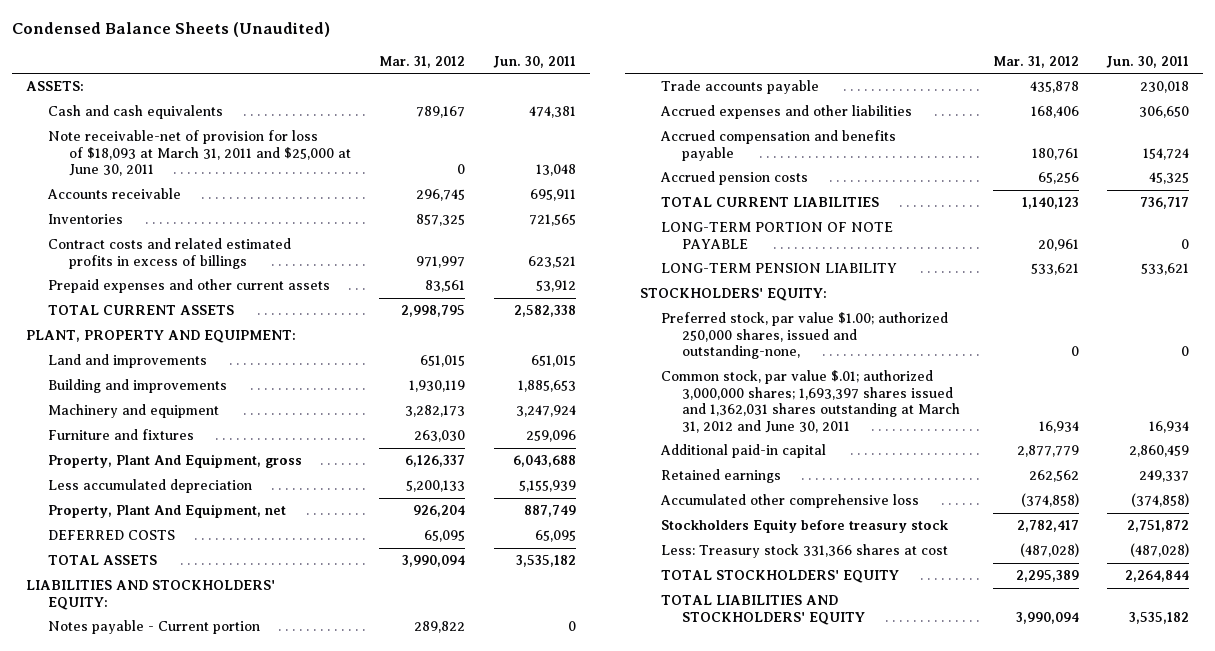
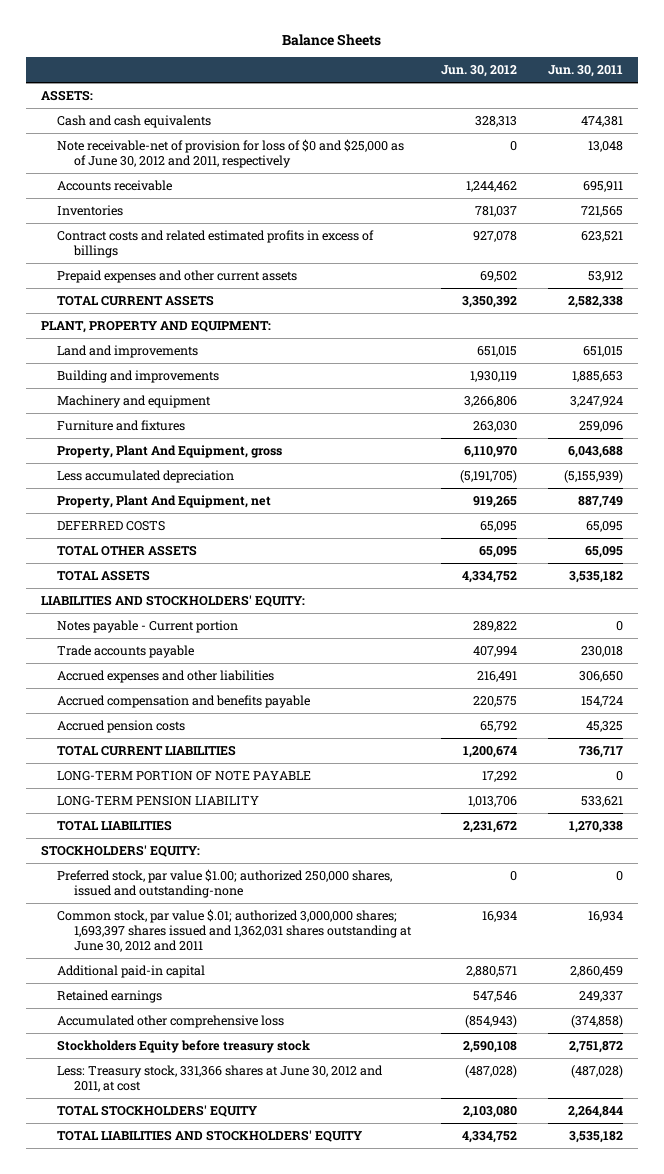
[11,22,330,38] Condensed Balance Sheets (Unaudited) -> [282,33,382,46] Balance Sheets
[379,55,466,68] Mar. 31, 2012 -> none
none -> [441,65,518,78] Jun. 30, 2012
[47,130,351,177] Note receivable-net of provision for loss of $18,093 at March 31, 2011 and $25,000 at June 30, 2011 -> [57,138,405,168] Note receivable-net of provision for loss of $0 and $25,000 as of June 30, 2012 and 2011, respectively
[518,480,576,493] 5,155,939 -> [563,469,623,483] (5,155,939)
none -> [57,544,198,556] TOTAL OTHER ASSETS
none -> [57,819,173,831] TOTAL LIABILITIES
[661,312,949,360] Preferred stock, par value $1.00; authorized 250,000 shares, issued and outstanding-none, -> [57,868,393,898] Preferred stock, par value $1.00; authorized 250,000 shares, issued and outstanding-none
[661,370,961,433] Common stock, par value $.01; authorized 3,000,000 shares; 1,693,397 shares issued and 1,362,031 shares outstanding at March 31, 2012 and June 30, 2011 -> [57,908,412,952] Common stock, par value $.01; authorized 3,000,000 shares; 1,693,397 shares issued and 1,362,031 shares outstanding at June 30, 2012 and 2011
[661,544,949,559] Less: Treasury stock 331,366 shares at cost -> [57,1064,384,1092] Less: Treasury stock, 331,366 shares at June 30, 2012 and 2011, at cost

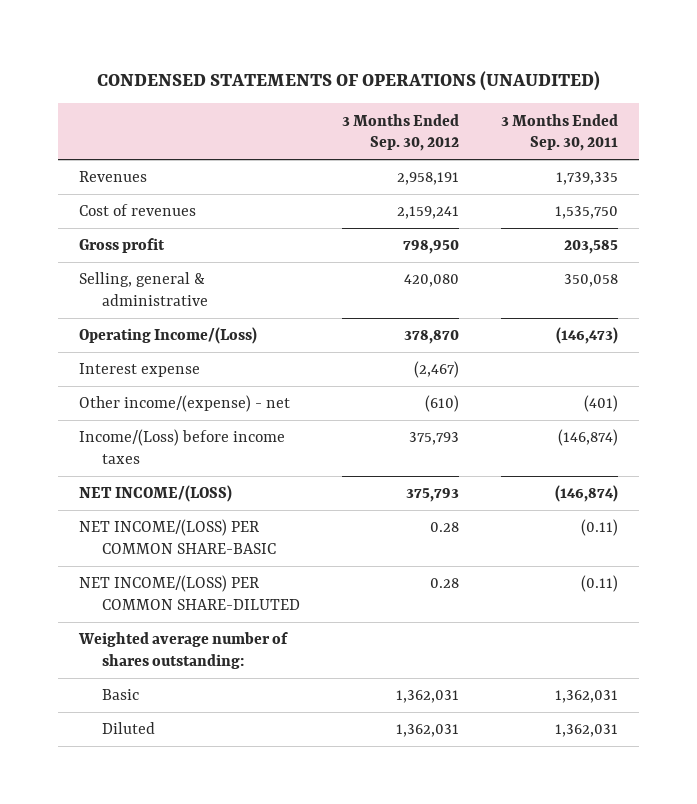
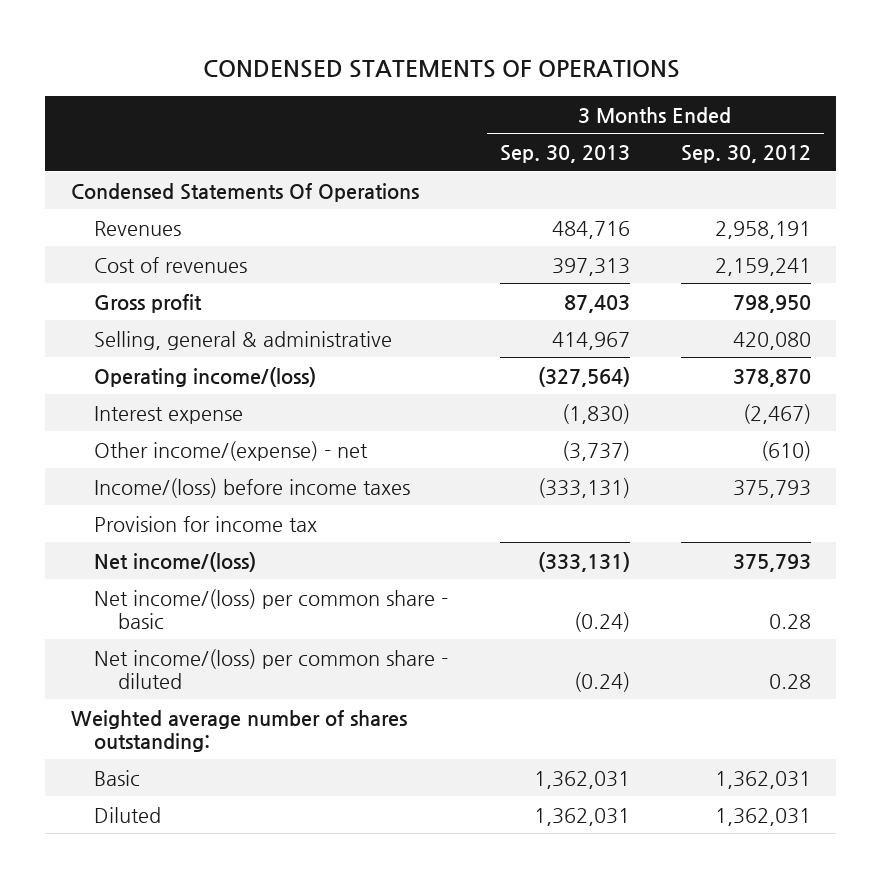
[96,70,600,91] CONDENSED STATEMENTS OF OPERATIONS (UNAUDITED) -> [202,59,680,78] CONDENSED STATEMENTS OF OPERATIONS
[501,113,619,152] 3 Months Ended Sep. 30, 2011 -> none
none -> [499,144,630,163] Sep. 30, 2013
none -> [70,182,419,202] Condensed Statements Of Operations
[79,327,258,345] Operating Income/(Loss) -> [94,366,317,387] Operating income/(loss)
[79,429,286,464] Income/(Loss) before income taxes -> [94,477,411,498] Income/(loss) before income taxes
none -> [94,515,318,532] Provision for income tax
[79,485,233,503] NET INCOME/(LOSS) -> [94,551,257,572] Net income/(loss)
[79,519,277,554] NET INCOME/(LOSS) PER COMMON SHARE-BASIC -> [94,588,449,629] Net income/(loss) per common share - basic
[79,575,301,610] NET INCOME/(LOSS) PER COMMON SHARE-DILUTED -> [94,648,449,689] Net income/(loss) per common share - diluted

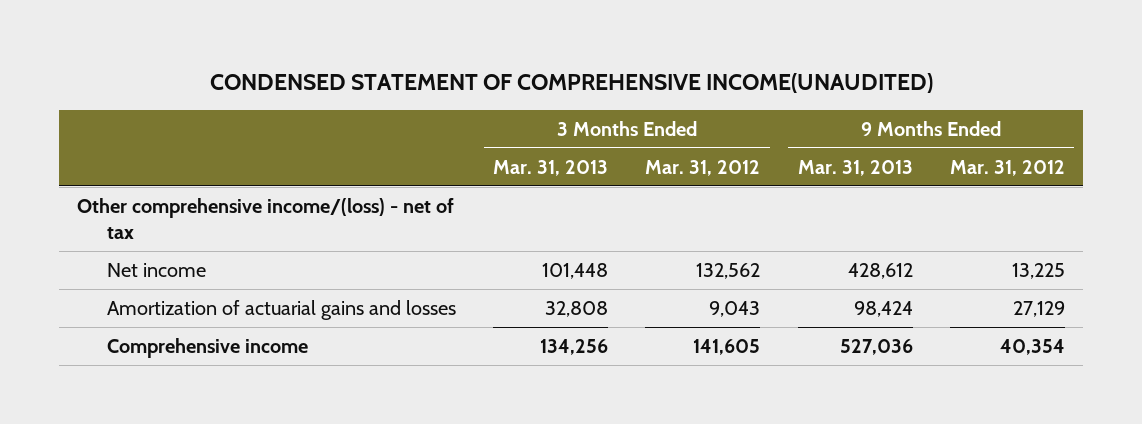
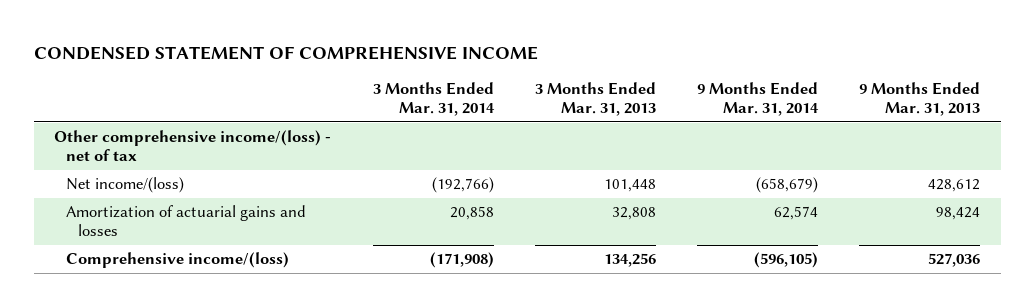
[209,72,933,93] CONDENSED STATEMENT OF COMPREHENSIVE INCOME(UNAUDITED) -> [33,45,538,60] CONDENSED STATEMENT OF COMPREHENSIVE INCOME
[645,159,761,176] Mar. 31, 2012 -> none
[949,159,1065,176] Mar. 31, 2012 -> none
none -> [372,82,495,117] 3 Months Ended Mar. 31, 2014
none -> [697,82,820,117] 9 Months Ended Mar. 31, 2014
[107,263,207,278] Net income -> [66,177,185,194] Net income/(loss)
[107,338,309,359] Comprehensive income -> [66,252,290,269] Comprehensive income/(loss)

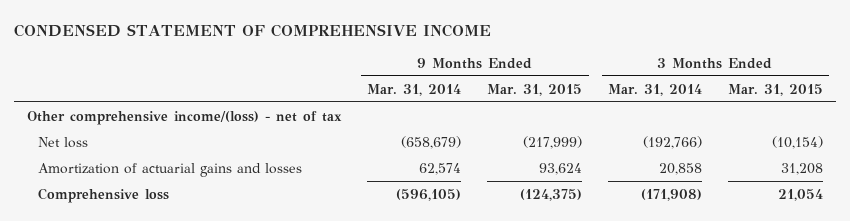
[534,82,656,117] 3 Months Ended Mar. 31, 2013 -> none
[859,82,981,117] 9 Months Ended Mar. 31, 2013 -> none
none -> [487,83,583,96] Mar. 31, 2015
none -> [727,83,823,96] Mar. 31, 2015
[66,177,185,194] Net income/(loss) -> [38,136,89,148] Net loss
[66,252,290,269] Comprehensive income/(loss) -> [38,187,170,203] Comprehensive loss

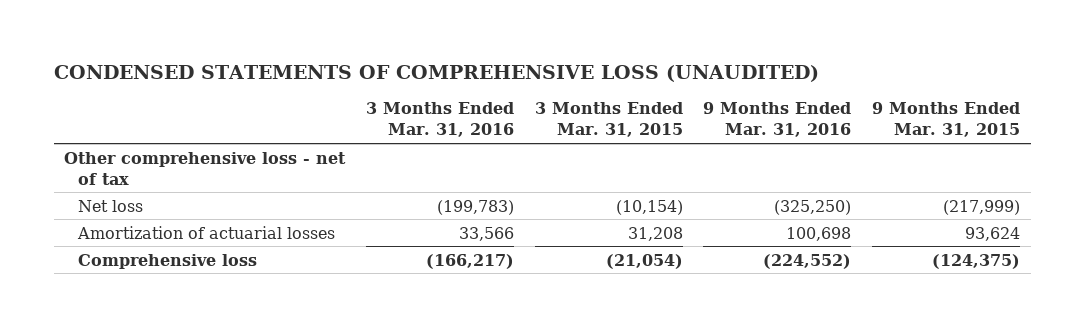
[14,23,492,37] CONDENSED STATEMENT OF COMPREHENSIVE INCOME -> [53,64,819,82] CONDENSED STATEMENTS OF COMPREHENSIVE LOSS (UNAUDITED)
[367,83,462,96] Mar. 31, 2014 -> none
[608,83,703,96] Mar. 31, 2014 -> none
none -> [365,102,514,138] 3 Months Ended Mar. 31, 2016
none -> [703,102,852,138] 9 Months Ended Mar. 31, 2016
[27,110,343,125] Other comprehensive income/(loss) - net of tax -> [63,151,346,185] Other comprehensive loss - net of tax
[38,162,303,177] Amortization of actuarial gains and losses -> [76,225,335,239] Amortization of actuarial losses
[777,188,823,201] 21,054 -> [605,253,683,269] (21,054)

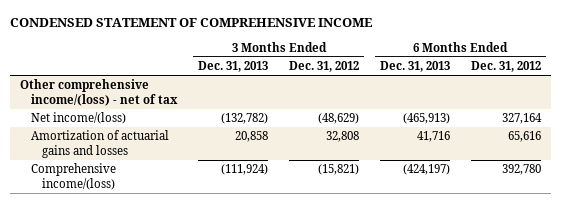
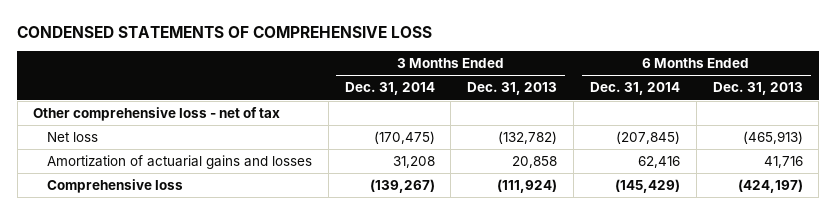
[9,18,373,28] CONDENSED STATEMENT OF COMPREHENSIVE INCOME -> [17,25,433,38] CONDENSED STATEMENTS OF COMPREHENSIVE LOSS
[289,61,360,73] Dec. 31, 2012 -> none
[470,61,541,73] Dec. 31, 2012 -> none
none -> [344,82,435,96] Dec. 31, 2014
none -> [589,82,680,96] Dec. 31, 2014
[20,79,179,106] Other comprehensive income/(loss) - net of tax -> [33,106,281,121] Other comprehensive loss - net of tax
[31,112,127,125] Net income/(loss) -> [46,131,98,142] Net loss
[31,163,117,190] Comprehensive income/(loss) -> [46,178,183,193] Comprehensive loss

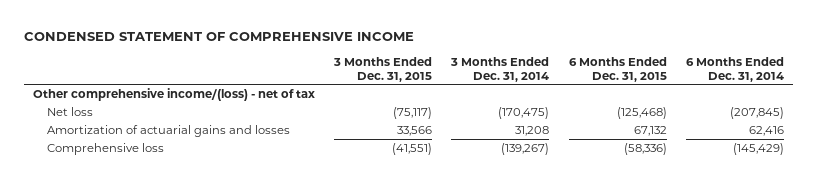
[17,25,433,38] CONDENSED STATEMENTS OF COMPREHENSIVE LOSS -> [23,32,414,42] CONDENSED STATEMENT OF COMPREHENSIVE INCOME
[467,82,558,96] Dec. 31, 2013 -> none
[712,82,803,96] Dec. 31, 2013 -> none
none -> [333,56,433,82] 3 Months Ended Dec. 31, 2015
none -> [568,56,667,82] 6 Months Ended Dec. 31, 2015
[33,106,281,121] Other comprehensive loss - net of tax -> [33,87,316,101] Other comprehensive income/(loss) - net of tax

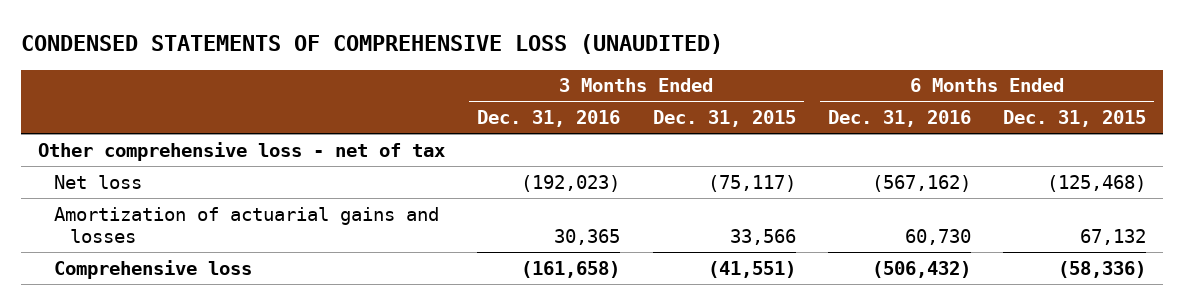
[23,32,414,42] CONDENSED STATEMENT OF COMPREHENSIVE INCOME -> [21,33,724,54] CONDENSED STATEMENTS OF COMPREHENSIVE LOSS (UNAUDITED)
[450,56,550,82] 3 Months Ended Dec. 31, 2014 -> none
[685,56,784,82] 6 Months Ended Dec. 31, 2014 -> none
none -> [477,110,621,128] Dec. 31, 2016
none -> [827,110,971,128] Dec. 31, 2016
[33,87,316,101] Other comprehensive income/(loss) - net of tax -> [37,141,445,161] Other comprehensive loss - net of tax

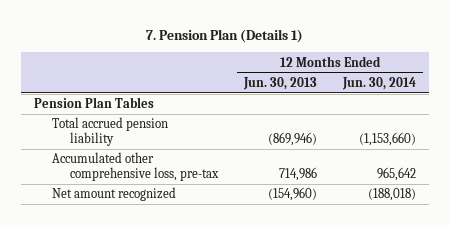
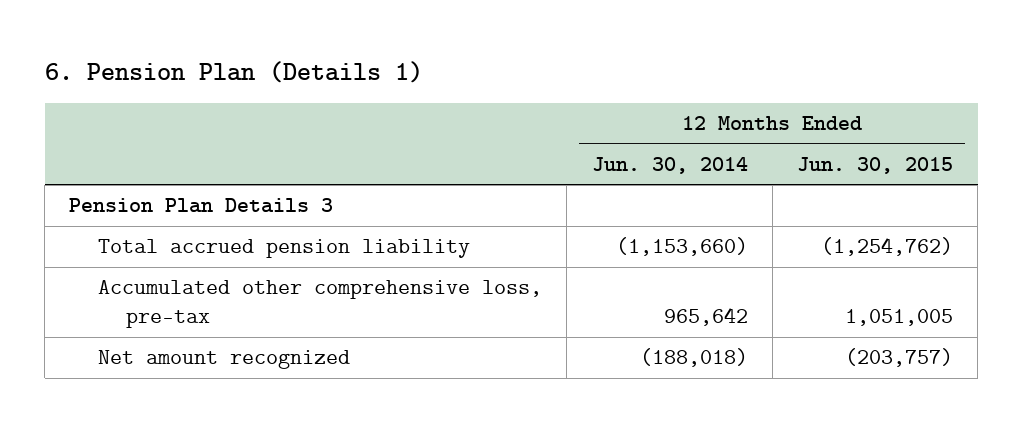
[146,29,304,44] 7. Pension Plan (Details 1) -> [44,61,423,84] 6. Pension Plan (Details 1)
[242,77,317,91] Jun. 30, 2013 -> none
none -> [797,156,954,174] Jun. 30, 2015
[34,97,155,109] Pension Plan Tables -> [69,198,334,214] Pension Plan Details 3

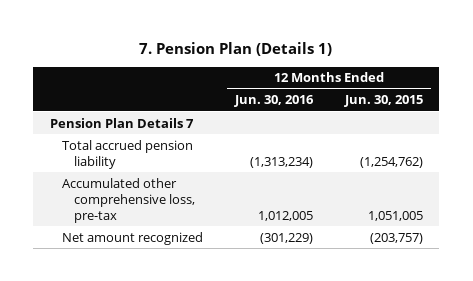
[44,61,423,84] 6. Pension Plan (Details 1) -> [139,41,333,56] 7. Pension Plan (Details 1)
[591,156,748,174] Jun. 30, 2014 -> none
none -> [233,95,314,108] Jun. 30, 2016
[69,198,334,214] Pension Plan Details 3 -> [49,117,194,128] Pension Plan Details 7

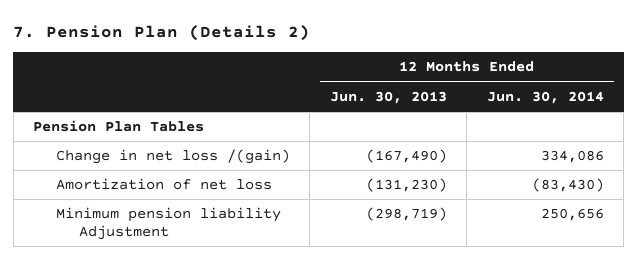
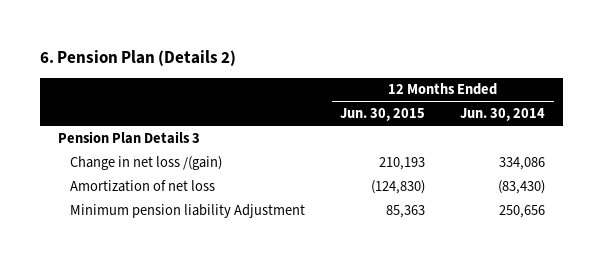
[13,24,311,41] 7. Pension Plan (Details 2) -> [40,50,237,67] 6. Pension Plan (Details 2)
[329,90,447,104] Jun. 30, 2013 -> none
none -> [340,108,426,122] Jun. 30, 2015
[33,120,205,133] Pension Plan Tables -> [57,130,200,144] Pension Plan Details 3

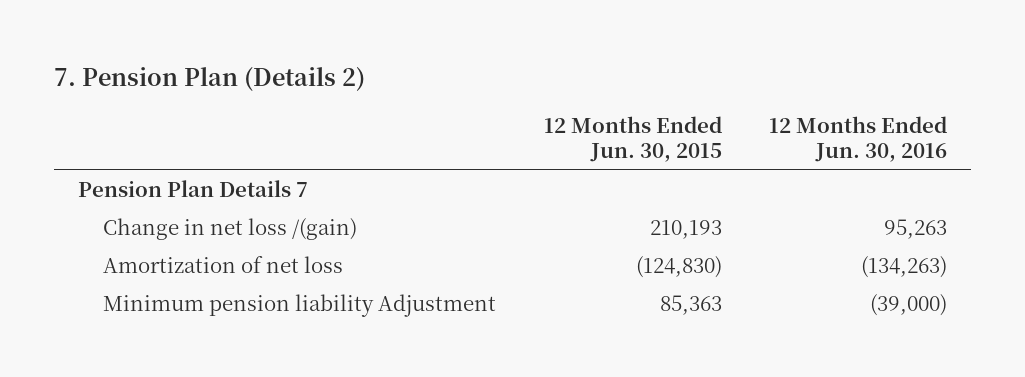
[40,50,237,67] 6. Pension Plan (Details 2) -> [54,66,366,92] 7. Pension Plan (Details 2)
[460,108,546,122] Jun. 30, 2014 -> none
none -> [769,115,948,163] 12 Months Ended Jun. 30, 2016
[57,130,200,144] Pension Plan Details 3 -> [77,180,308,198] Pension Plan Details 7

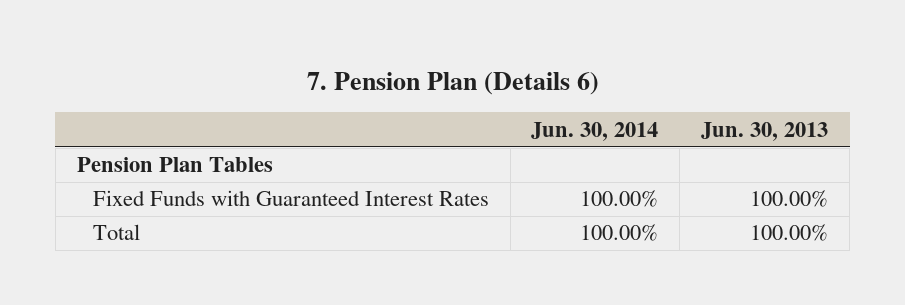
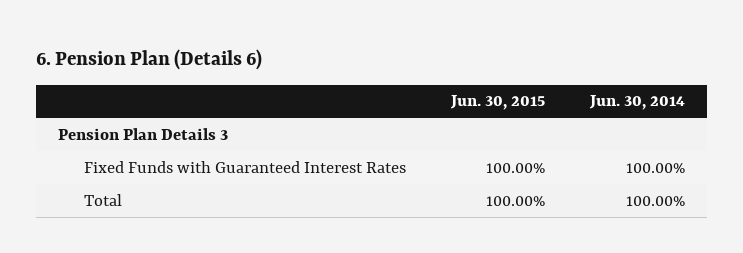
[306,72,599,96] 7. Pension Plan (Details 6) -> [35,49,262,71] 6. Pension Plan (Details 6)
[701,121,829,141] Jun. 30, 2013 -> none
none -> [449,95,545,111] Jun. 30, 2015
[76,157,273,173] Pension Plan Tables -> [58,127,229,140] Pension Plan Details 3

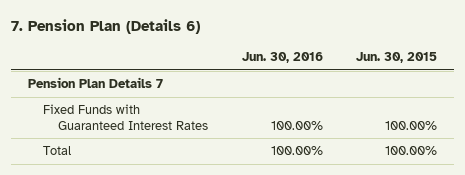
[35,49,262,71] 6. Pension Plan (Details 6) -> [11,19,201,35] 7. Pension Plan (Details 6)
[588,95,685,111] Jun. 30, 2014 -> none
none -> [241,52,323,64] Jun. 30, 2016
[58,127,229,140] Pension Plan Details 3 -> [27,77,163,89] Pension Plan Details 7

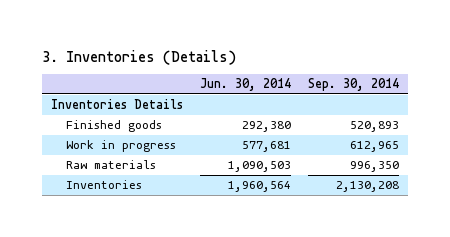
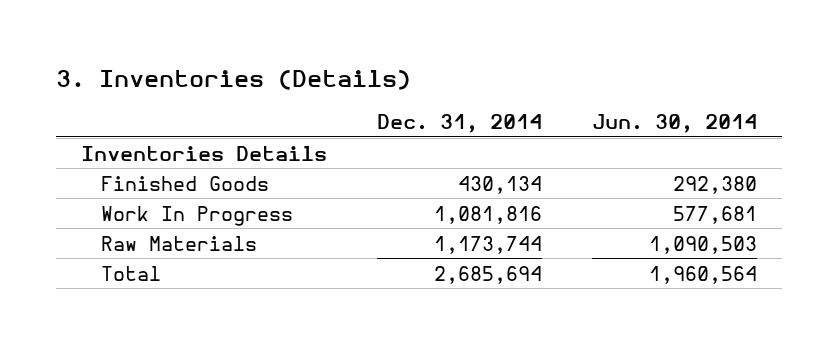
[308,78,400,92] Sep. 30, 2014 -> none
none -> [377,114,543,134] Dec. 31, 2014
[65,120,162,133] Finished goods -> [101,175,270,191] Finished Goods
[65,140,176,153] Work in progress -> [101,205,294,226] Work In Progress
[65,160,156,170] Raw materials -> [101,235,258,251] Raw Materials
[65,180,142,190] Inventories -> [101,265,162,281] Total

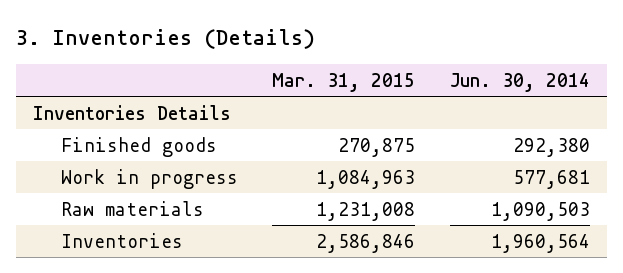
[377,114,543,134] Dec. 31, 2014 -> none
none -> [272,72,416,92] Mar. 31, 2015
[101,175,270,191] Finished Goods -> [60,136,217,157] Finished goods
[101,205,294,226] Work In Progress -> [60,168,238,189] Work in progress
[101,235,258,251] Raw Materials -> [60,200,204,216] Raw materials
[101,265,162,281] Total -> [60,232,183,248] Inventories

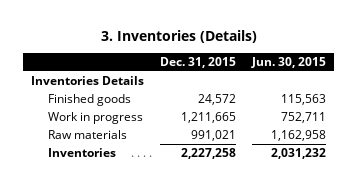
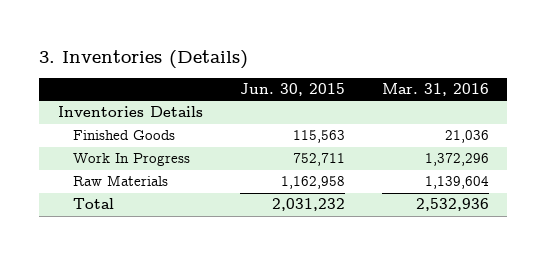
[160,56,237,68] Dec. 31, 2015 -> none
none -> [381,83,489,97] Mar. 31, 2016
[47,93,131,106] Finished goods -> [72,130,175,141] Finished Goods
[47,111,143,124] Work in progress -> [72,153,190,167] Work In Progress
[47,129,127,139] Raw materials -> [72,175,168,187] Raw Materials
[47,147,116,157] Inventories -> [72,198,114,210] Total

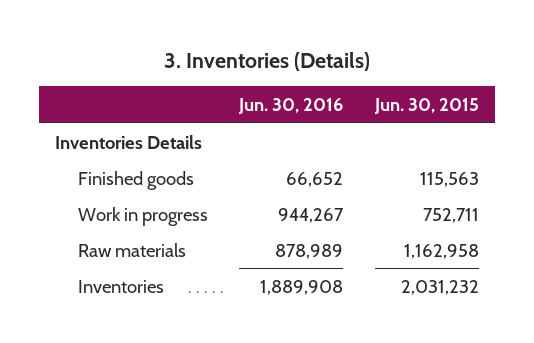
[381,83,489,97] Mar. 31, 2016 -> none
none -> [238,98,344,115] Jun. 30, 2016
[72,130,175,141] Finished Goods -> [77,170,194,190] Finished goods
[72,153,190,167] Work In Progress -> [77,206,208,226] Work in progress
[72,175,168,187] Raw Materials -> [77,242,186,257] Raw materials
[72,198,114,210] Total -> [77,279,164,293] Inventories

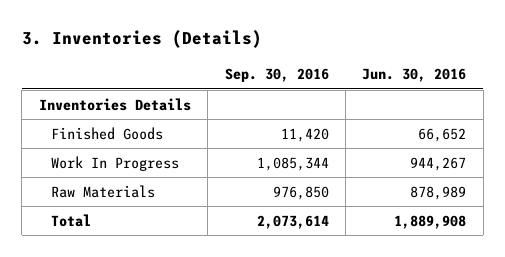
[374,98,480,115] Jun. 30, 2015 -> none
none -> [224,67,329,82] Sep. 30, 2016
[77,170,194,190] Finished goods -> [50,126,163,140] Finished Goods
[77,206,208,226] Work in progress -> [50,155,179,171] Work In Progress
[77,242,186,257] Raw materials -> [50,184,155,198] Raw Materials
[77,279,164,293] Inventories -> [50,213,91,227] Total

